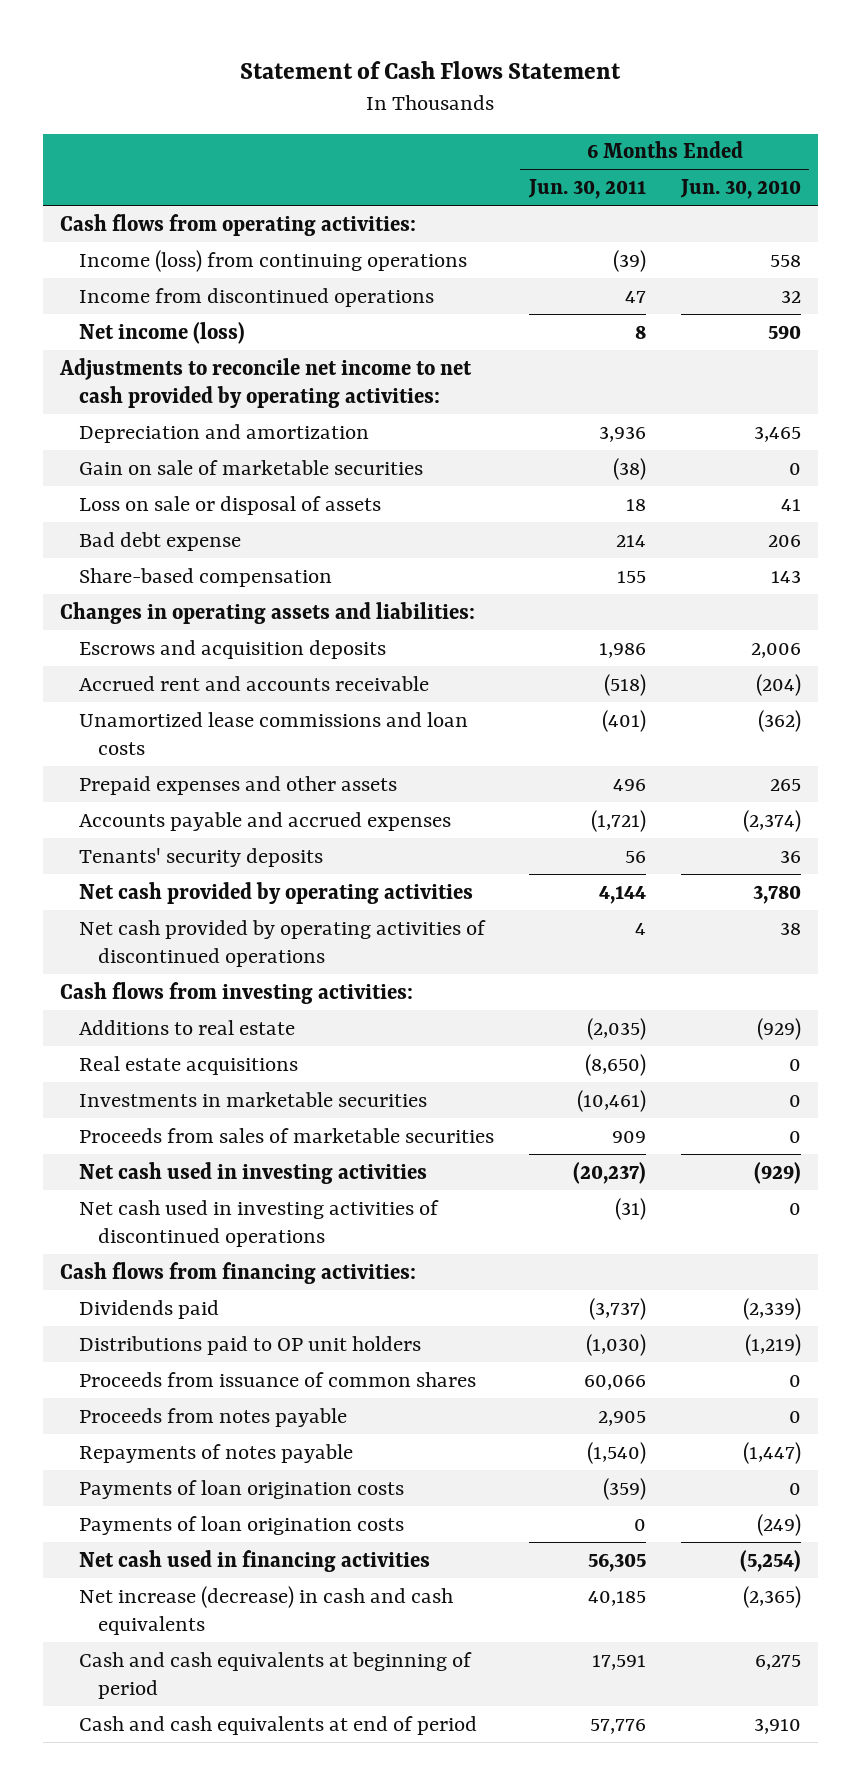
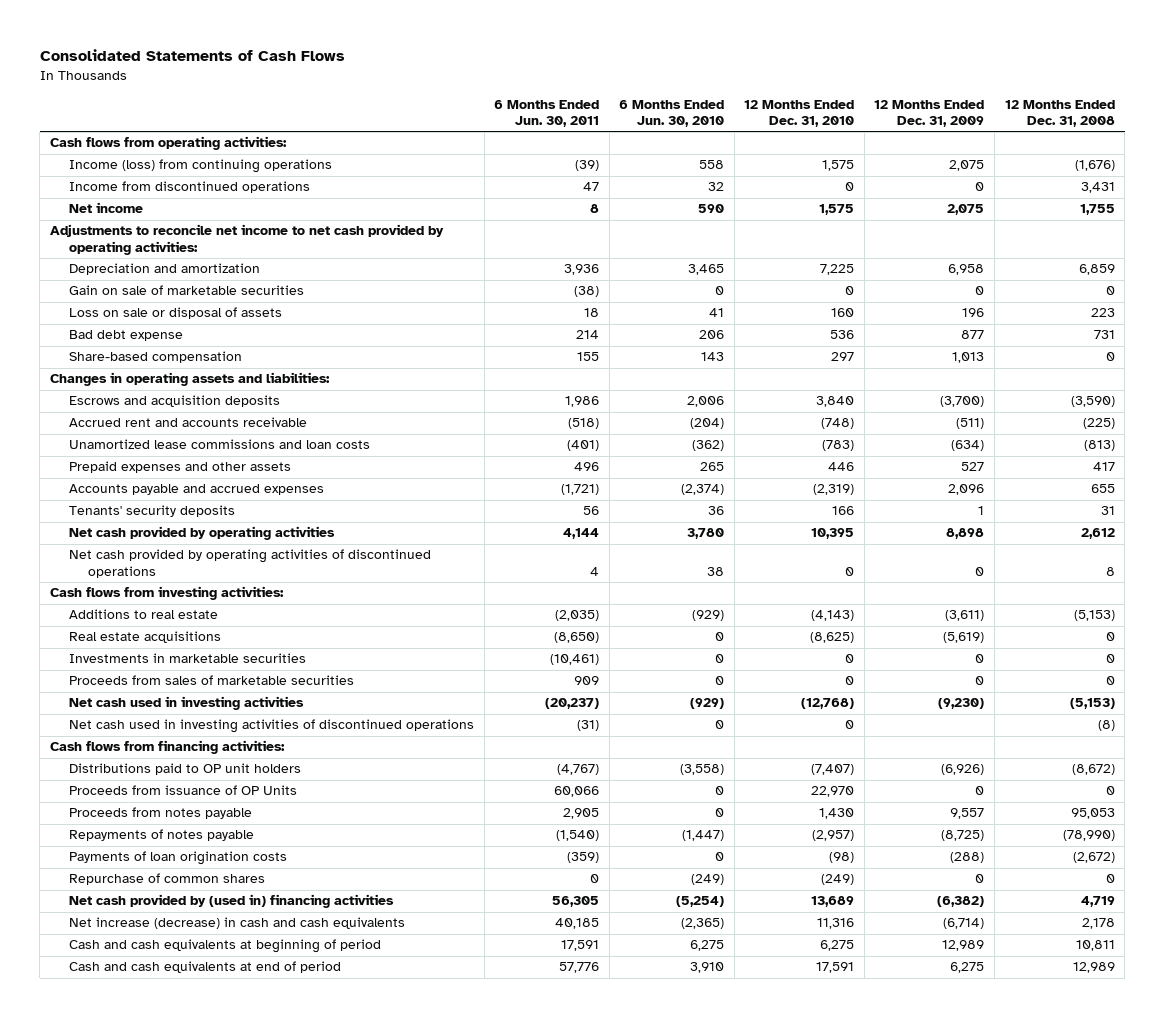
[240,60,622,79] Statement of Cash Flows Statement -> [39,49,345,62] Consolidated Statements of Cash Flows
none -> [744,99,855,128] 12 Months Ended Dec. 31, 2010
none -> [874,99,985,128] 12 Months Ended Dec. 31, 2009
none -> [1004,99,1115,128] 12 Months Ended Dec. 31, 2008
[78,321,245,344] Net income (loss) -> [69,202,144,214] Net income
[78,1299,219,1319] Dividends paid -> none
[585,1333,646,1356] (1,030) -> [557,764,600,776] (4,767)
[744,1333,801,1356] (1,219) -> [680,764,725,776] (3,558)
[78,1371,476,1387] Proceeds from issuance of common shares -> [69,785,298,796] Proceeds from issuance of OP Units
[78,1515,404,1535] Payments of loan origination costs -> [69,873,266,886] Repurchase of common shares
[78,1549,430,1572] Net cash used in financing activities -> [69,894,395,909] Net cash provided by (used in) financing activities

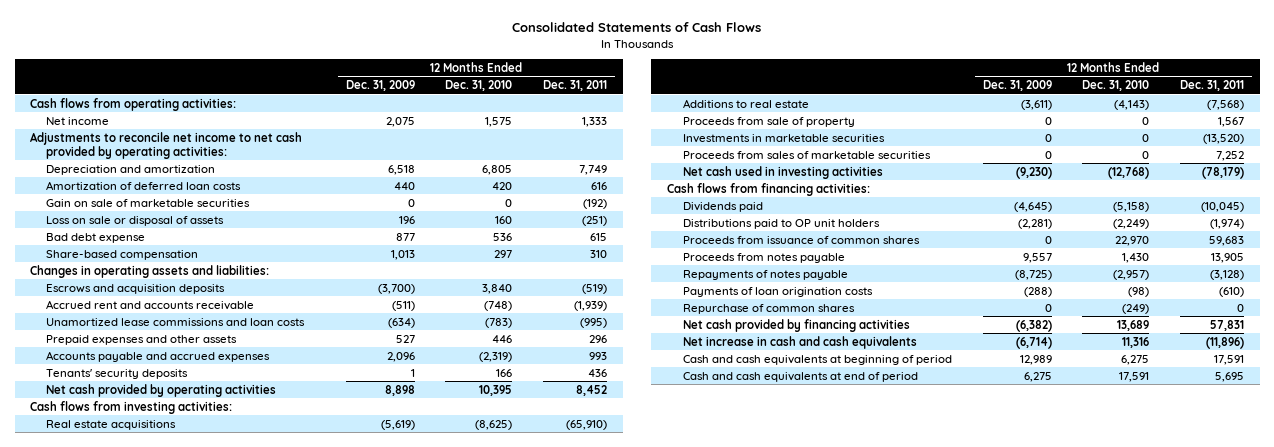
[494,99,600,128] 6 Months Ended Jun. 30, 2011 -> none
[619,99,725,128] 6 Months Ended Jun. 30, 2010 -> none
[1004,99,1115,128] 12 Months Ended Dec. 31, 2008 -> none
none -> [543,80,608,92] Dec. 31, 2011
[69,159,333,174] Income (loss) from continuing operations -> none
[69,181,311,194] Income from discontinued operations -> none
[820,264,855,276] 7,225 -> [482,164,513,175] 6,805
[948,264,985,276] 6,958 -> [387,164,415,175] 6,518
none -> [45,180,241,190] Amortization of deferred loan costs
[69,549,432,578] Net cash provided by operating activities of discontinued operations -> none
[69,609,219,620] Additions to real estate -> [682,98,809,108] Additions to real estate
none -> [682,116,855,127] Proceeds from sale of property
[69,719,475,734] Net cash used in investing activities of discontinued operations -> none
none -> [682,201,763,212] Dividends paid
[811,764,855,776] (7,407) -> [1113,218,1150,229] (2,249)
[941,764,985,776] (6,926) -> [1017,218,1052,229] (2,281)
[69,785,298,796] Proceeds from issuance of OP Units -> [682,235,920,244] Proceeds from issuance of common shares
[69,894,395,909] Net cash provided by (used in) financing activities -> [682,318,910,332] Net cash provided by financing activities
[69,917,406,930] Net increase (decrease) in cash and cash equivalents -> [682,335,917,349] Net increase in cash and cash equivalents

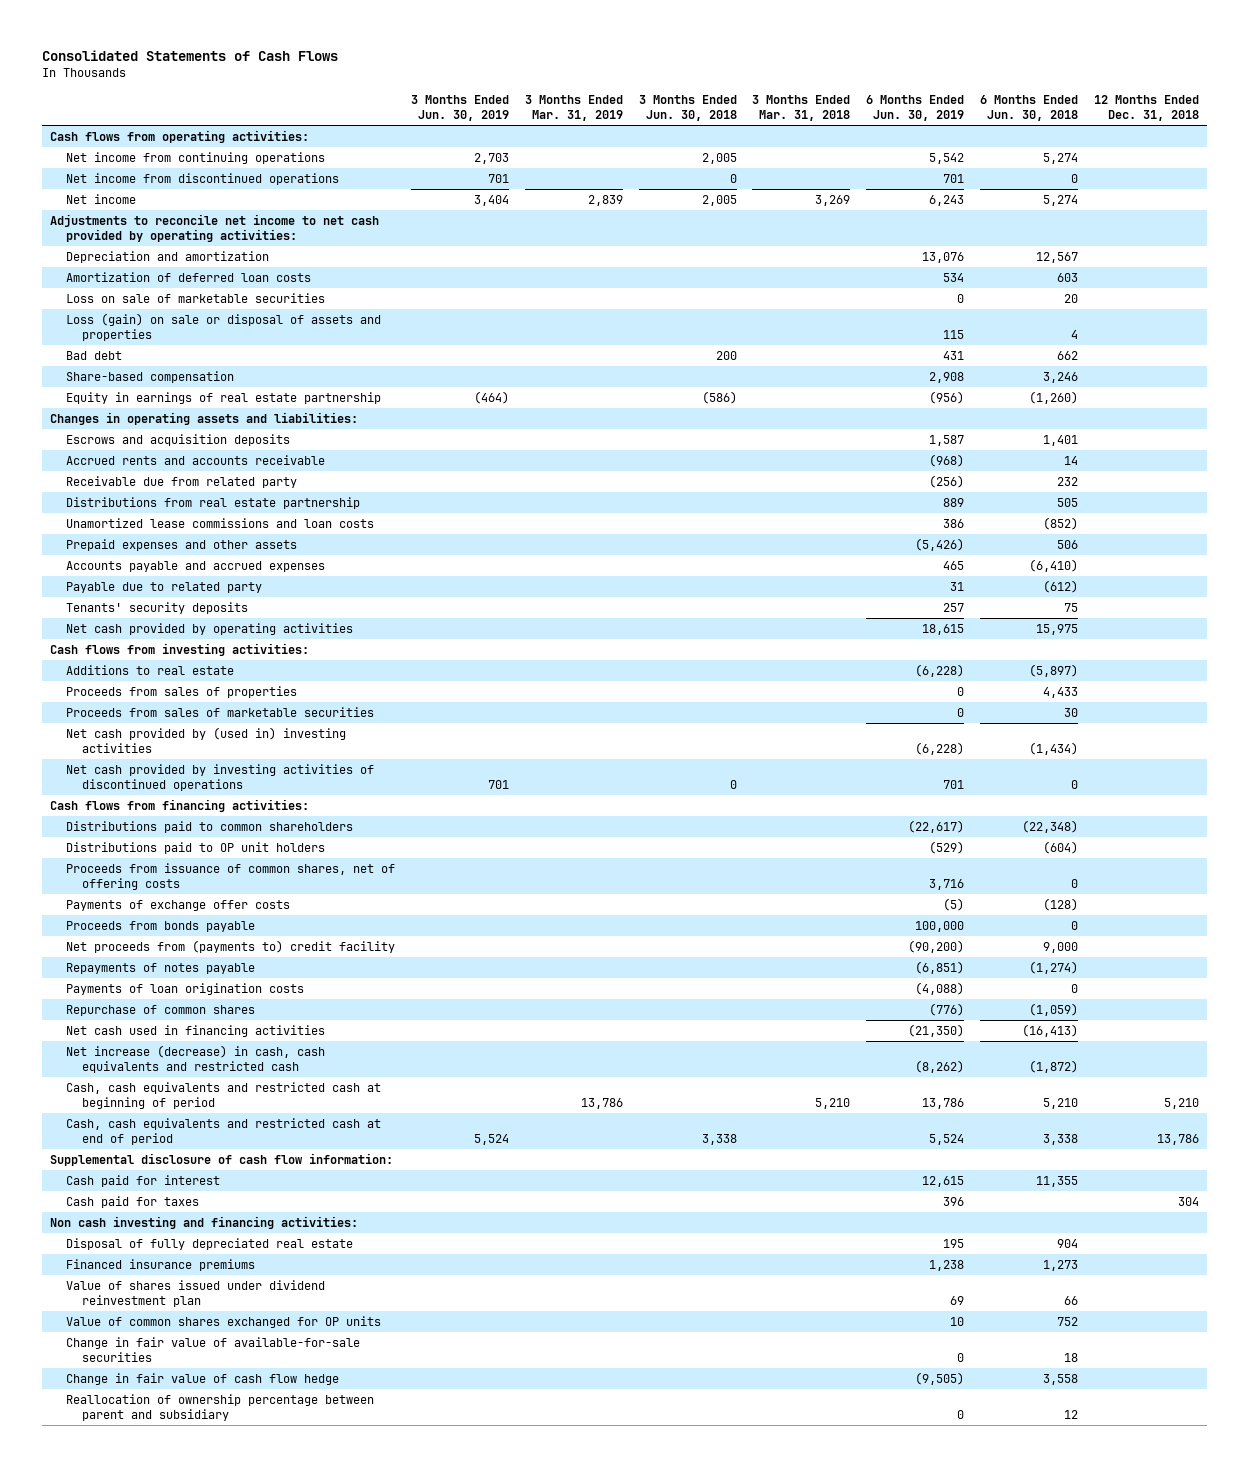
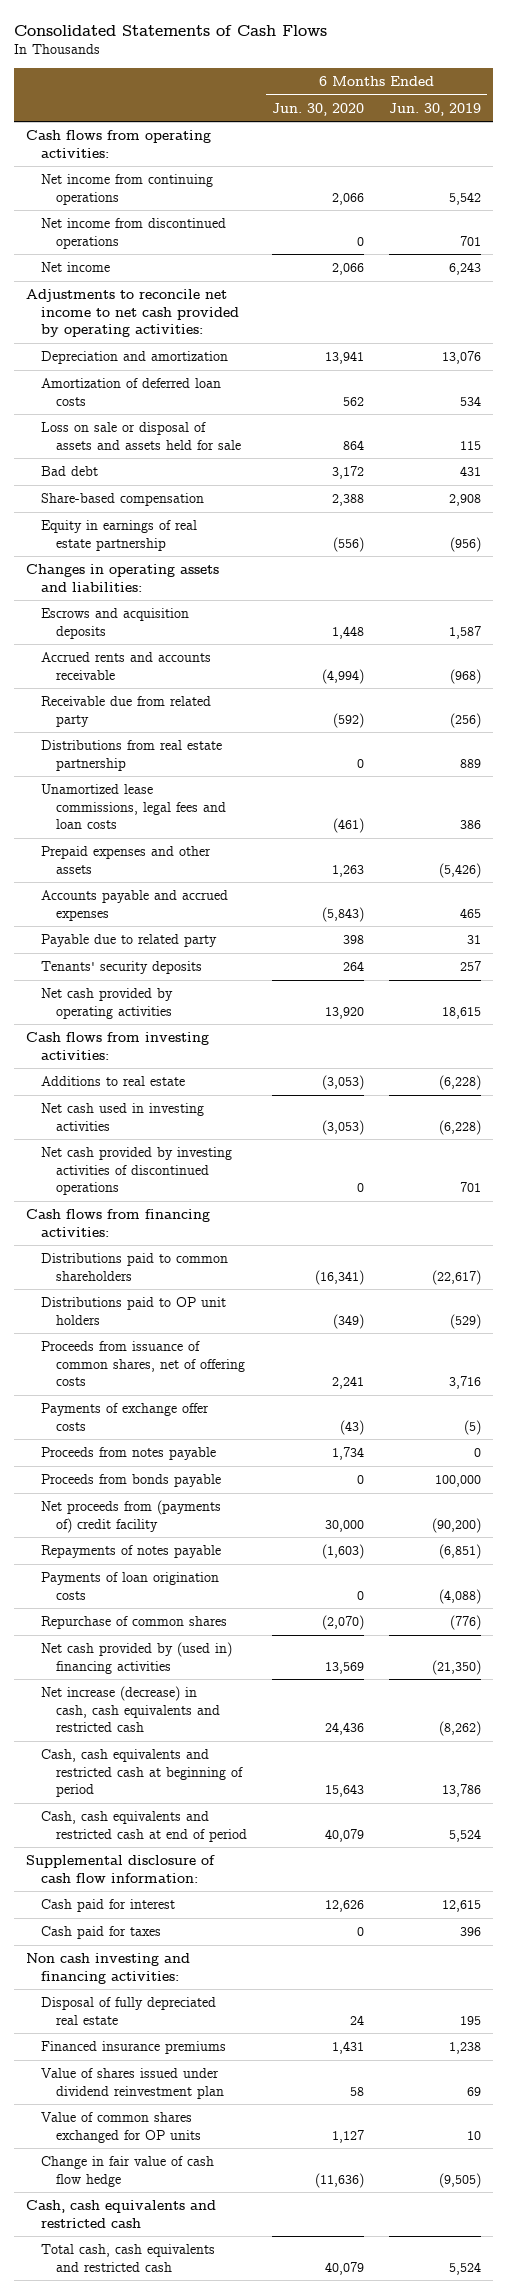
[410,94,509,122] 3 Months Ended Jun. 30, 2019 -> none
[524,94,623,122] 3 Months Ended Mar. 31, 2019 -> none
[638,94,737,122] 3 Months Ended Jun. 30, 2018 -> none
[752,94,851,122] 3 Months Ended Mar. 31, 2018 -> none
[980,94,1079,122] 6 Months Ended Jun. 30, 2018 -> none
[1094,94,1200,122] 12 Months Ended Dec. 31, 2018 -> none
none -> [272,102,365,116] Jun. 30, 2020
[65,292,325,303] Loss on sale of marketable securities -> none
[65,312,381,342] Loss (gain) on sale or disposal of assets and properties -> [41,422,242,450] Loss on sale or disposal of assets and assets held for sale
[65,517,374,528] Unamortized lease commissions and loan costs -> [41,784,227,830] Unamortized lease commissions, legal fees and loan costs
[65,685,297,698] Proceeds from sales of properties -> none
[65,706,374,717] Proceeds from sales of marketable securities -> none
[65,726,346,754] Net cash provided by (used in) investing activities -> [41,1103,205,1131] Net cash used in investing activities
none -> [41,1447,217,1461] Proceeds from notes payable
[65,939,395,953] Net proceeds from (payments to) credit facility -> [41,1500,222,1533] Net proceeds from (payments of) credit facility
[65,1024,325,1037] Net cash used in financing activities -> [41,1642,233,1674] Net cash provided by (used in) financing activities
[65,1336,360,1363] Change in fair value of available-for-sale securities -> none
[65,1393,374,1422] Reallocation of ownership percentage between parent and subsidiary -> none
none -> [26,2200,217,2228] Cash, cash equivalents and restricted cash
none -> [41,2244,216,2272] Total cash, cash equivalents and restricted cash

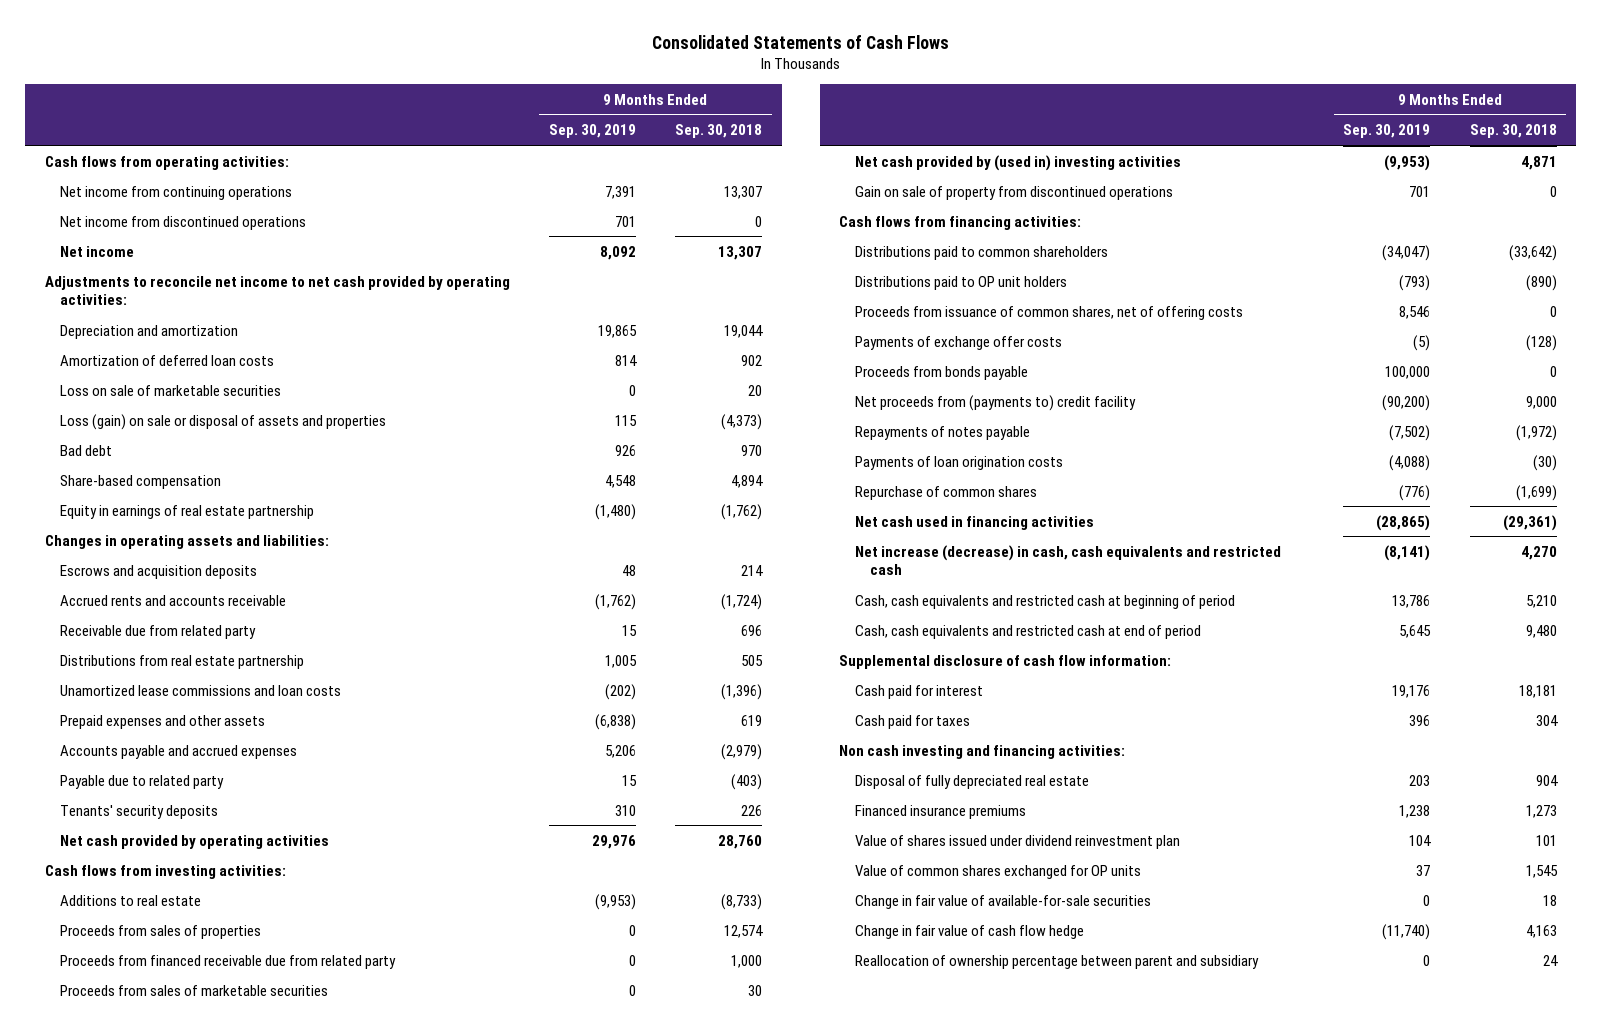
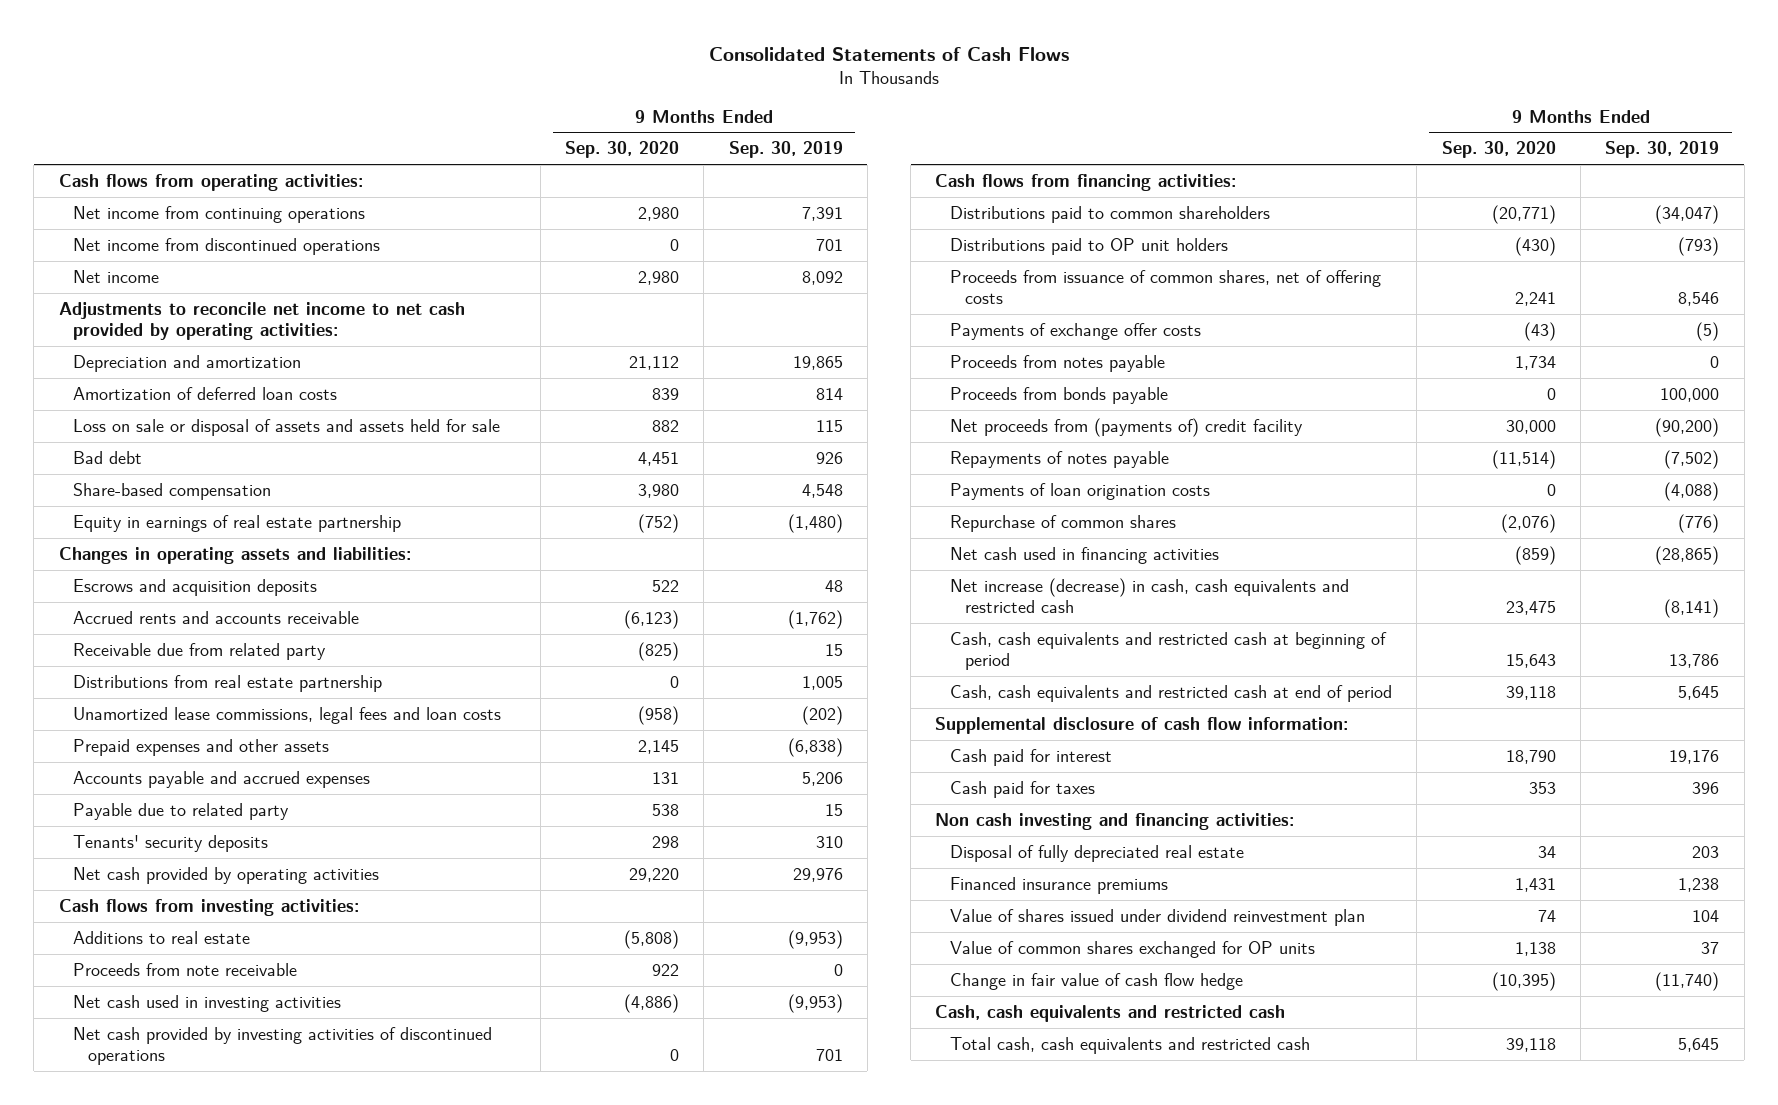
[675,124,763,139] Sep. 30, 2018 -> none
none -> [564,141,679,159] Sep. 30, 2020
[60,384,282,396] Loss on sale of marketable securities -> none
[60,413,387,430] Loss (gain) on sale or disposal of assets and properties -> [73,418,501,436] Loss on sale or disposal of assets and assets held for sale
[60,684,342,696] Unamortized lease commissions and loan costs -> [73,706,502,724] Unamortized lease commissions, legal fees and loan costs
[60,924,262,939] Proceeds from sales of properties -> none
[60,954,397,969] Proceeds from financed receivable due from related party -> none
[60,984,329,996] Proceeds from sales of marketable securities -> none
[854,185,1173,200] Gain on sale of property from discontinued operations -> none
none -> [73,962,298,976] Proceeds from note receivable
[854,154,1181,171] Net cash provided by (used in) investing activities -> [73,994,342,1012] Net cash used in investing activities
none -> [73,1026,493,1066] Net cash provided by investing activities of discontinued operations
none -> [950,354,1166,372] Proceeds from notes payable
[854,394,1136,411] Net proceeds from (payments to) credit facility -> [950,417,1304,437] Net proceeds from (payments of) credit facility
[854,894,1151,909] Change in fair value of available-for-sale securities -> none
[854,954,1259,969] Reallocation of ownership percentage between parent and subsidiary -> none
none -> [935,1004,1286,1022] Cash, cash equivalents and restricted cash
none -> [950,1036,1311,1054] Total cash, cash equivalents and restricted cash

